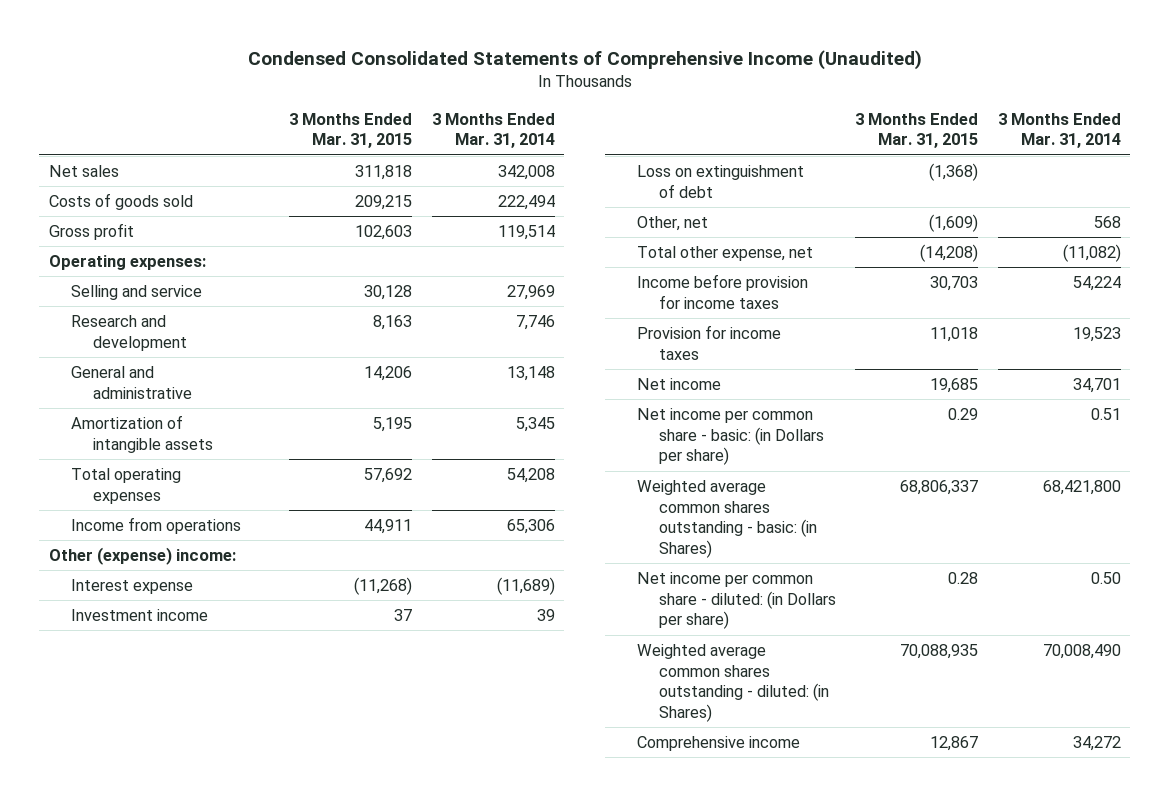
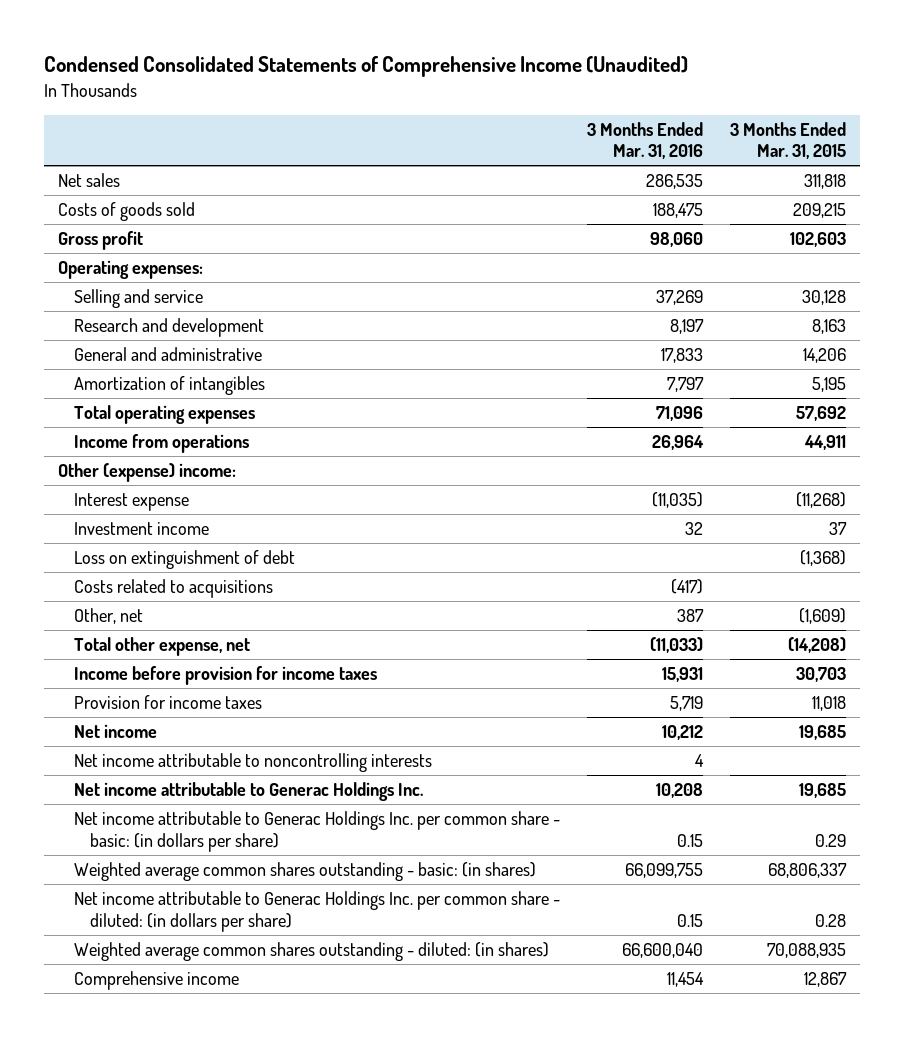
[431,112,555,149] 3 Months Ended Mar. 31, 2014 -> none
none -> [587,121,704,160] 3 Months Ended Mar. 31, 2016
[70,415,214,453] Amortization of intangible assets -> [73,376,265,396] Amortization of intangibles
none -> [73,579,273,599] Costs related to acquisitions
none -> [73,753,432,773] Net income attributable to noncontrolling interests
none -> [73,782,423,802] Net income attributable to Generac Holdings Inc.
[637,408,825,466] Net income per common share - basic: (in Dollars per share) -> [73,811,560,852] Net income attributable to Generac Holdings Inc. per common share - basic: (in dollars per share)
[637,480,818,558] Weighted average common shares outstanding - basic: (in Shares) -> [73,862,536,882] Weighted average common shares outstanding - basic: (in shares)
[637,572,837,630] Net income per common share - diluted: (in Dollars per share) -> [73,891,560,932] Net income attributable to Generac Holdings Inc. per common share - diluted: (in dollars per share)
[637,644,830,722] Weighted average common shares outstanding - diluted: (in Shares) -> [73,942,549,962] Weighted average common shares outstanding - diluted: (in shares)

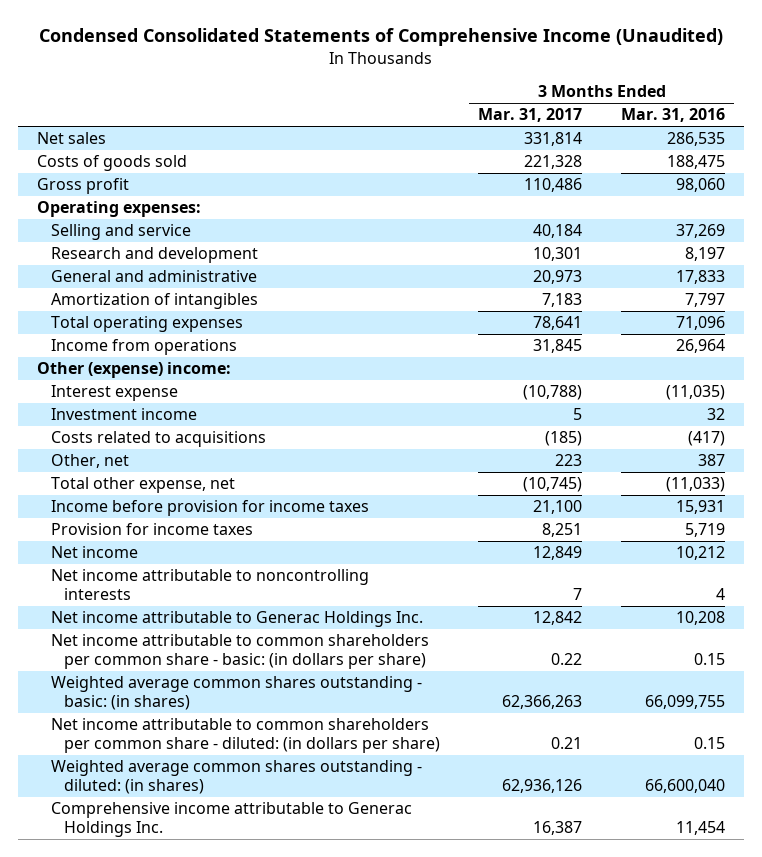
[730,121,847,160] 3 Months Ended Mar. 31, 2015 -> none
none -> [478,108,583,123] Mar. 31, 2017
[73,550,295,570] Loss on extinguishment of debt -> none
[73,811,560,852] Net income attributable to Generac Holdings Inc. per common share - basic: (in dollars per share) -> [50,634,429,669] Net income attributable to common shareholders per common share - basic: (in dollars per share)
[73,891,560,932] Net income attributable to Generac Holdings Inc. per common share - diluted: (in dollars per share) -> [50,718,441,753] Net income attributable to common shareholders per common share - diluted: (in dollars per share)
[73,971,239,991] Comprehensive income -> [50,802,412,837] Comprehensive income attributable to Generac Holdings Inc.

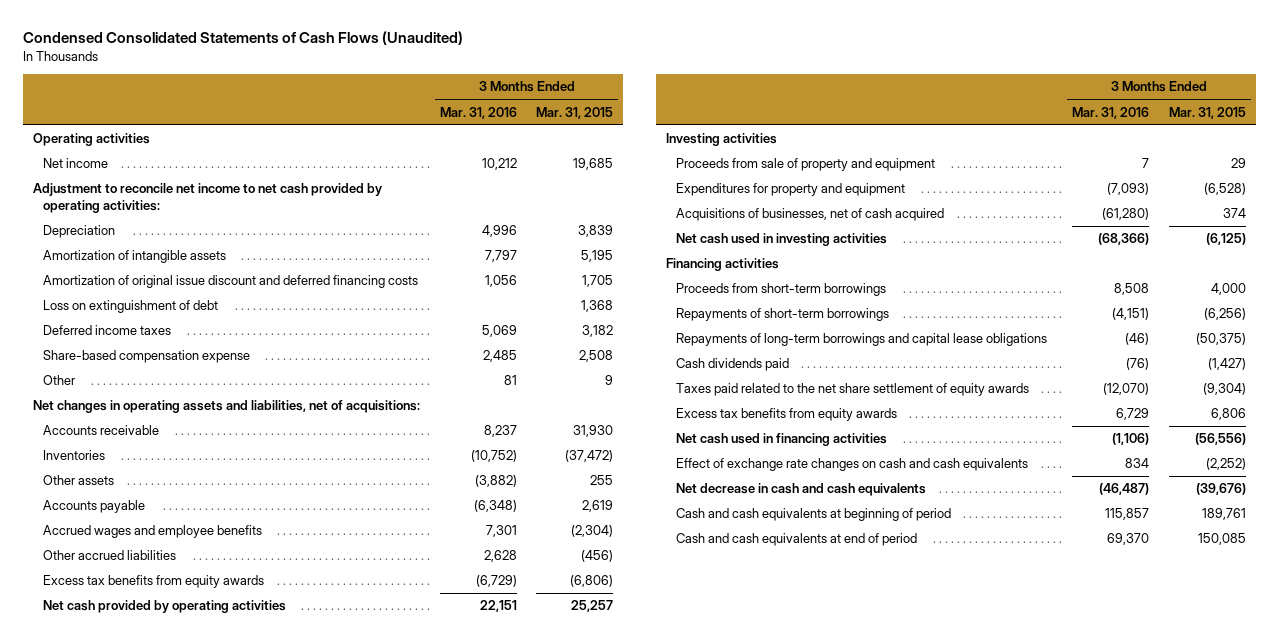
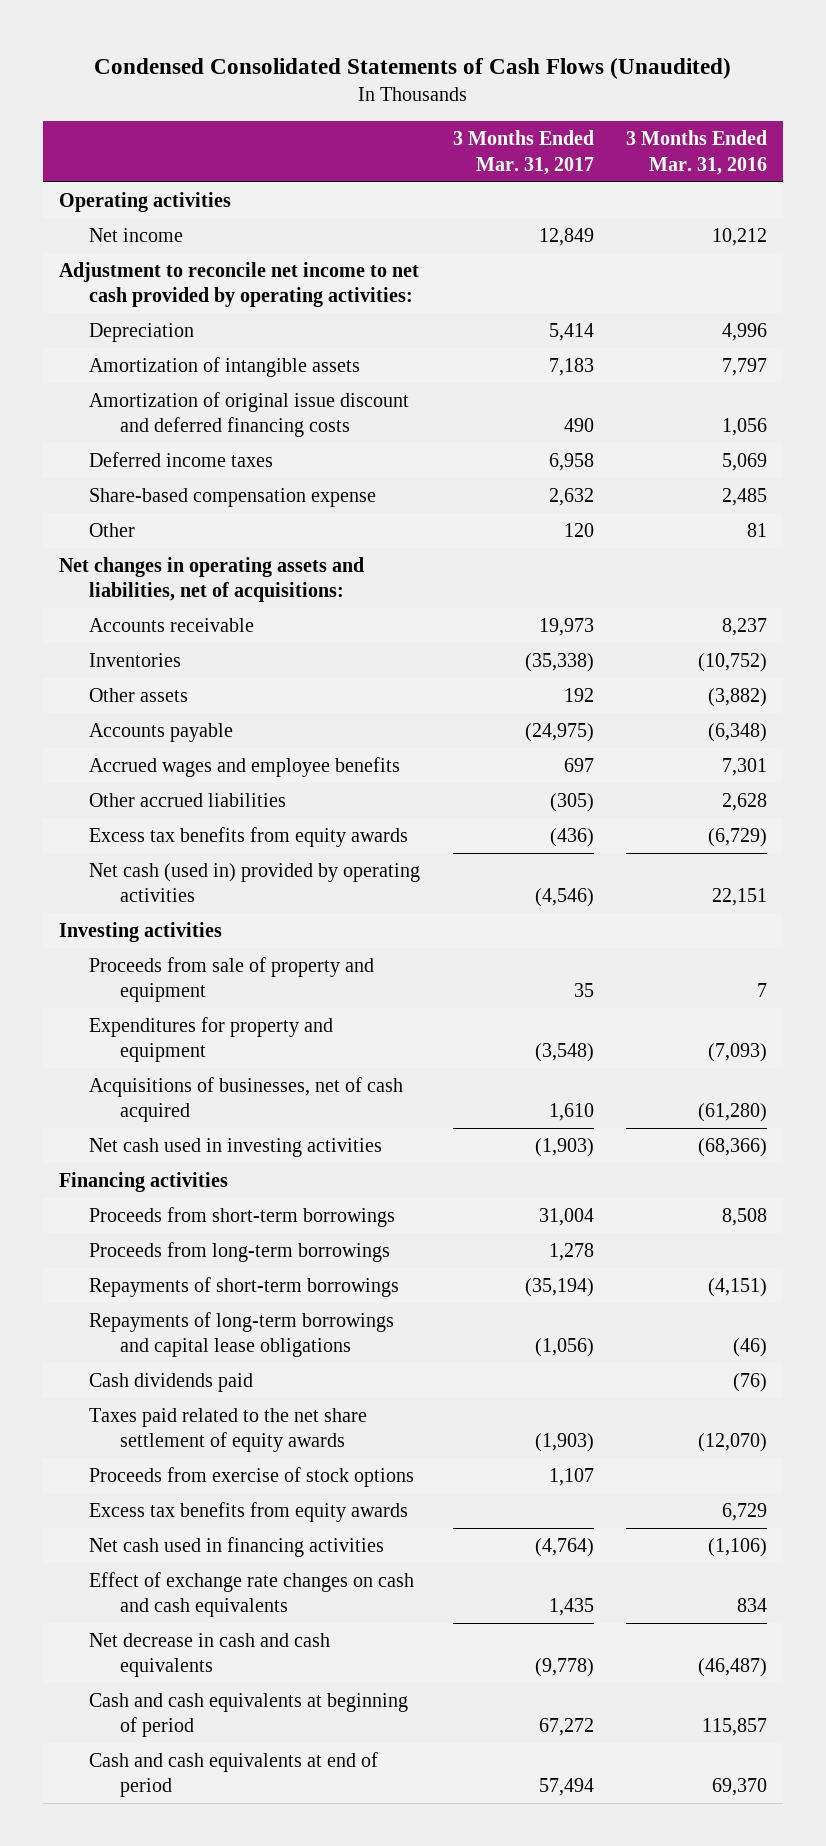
[536,106,614,119] Mar. 31, 2015 -> none
none -> [452,130,594,175] 3 Months Ended Mar. 31, 2017
[43,300,219,314] Loss on extinguishment of debt -> none
[43,600,287,614] Net cash provided by operating activities -> [89,863,421,903] Net cash (used in) provided by operating activities
none -> [89,1242,391,1263] Proceeds from long-term borrowings
none -> [89,1467,415,1488] Proceeds from exercise of stock options

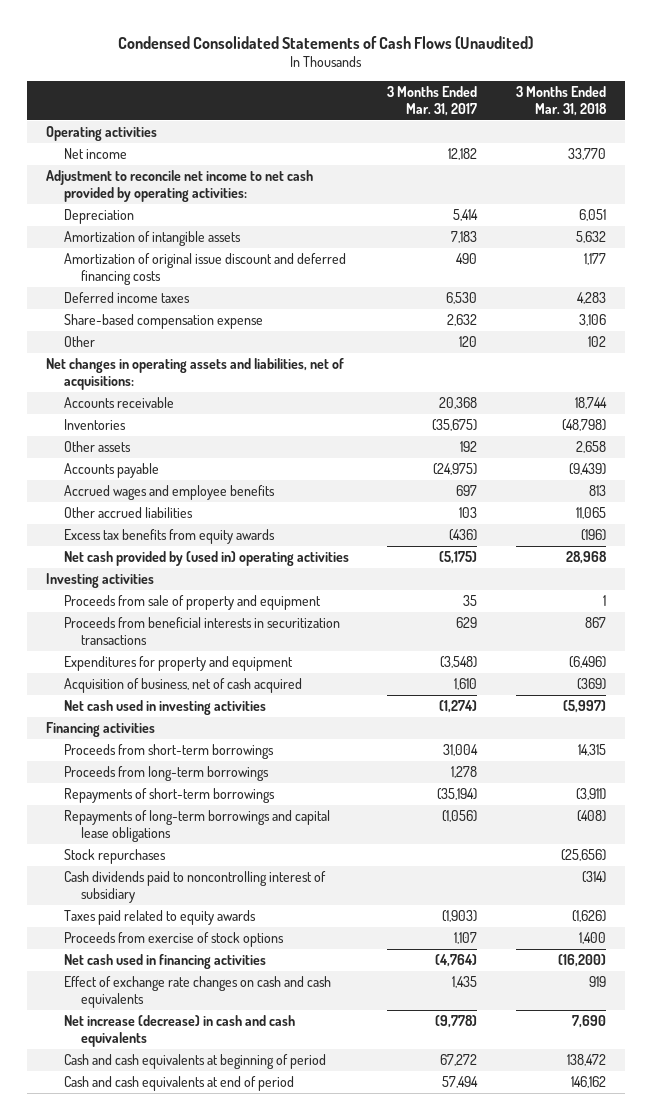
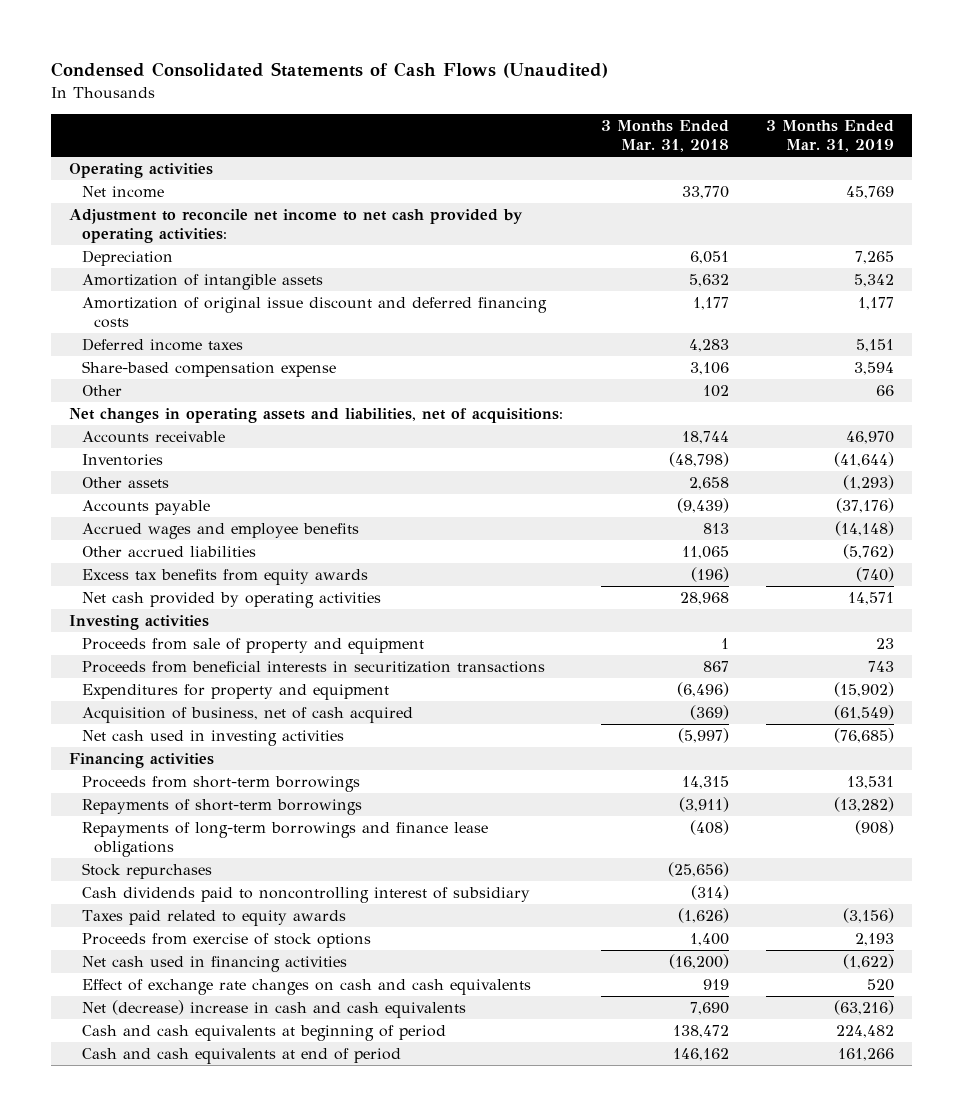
[387,86,478,116] 3 Months Ended Mar. 31, 2017 -> none
none -> [765,120,894,153] 3 Months Ended Mar. 31, 2019
[63,551,349,567] Net cash provided by (used in) operating activities -> [81,592,381,609] Net cash provided by operating activities
[63,766,269,782] Proceeds from long-term borrowings -> none
[63,810,330,842] Repayments of long-term borrowings and capital lease obligations -> [81,822,488,857] Repayments of long-term borrowings and finance lease obligations
[63,1015,295,1047] Net increase (decrease) in cash and cash equivalents -> [81,1000,466,1019] Net (decrease) increase in cash and cash equivalents

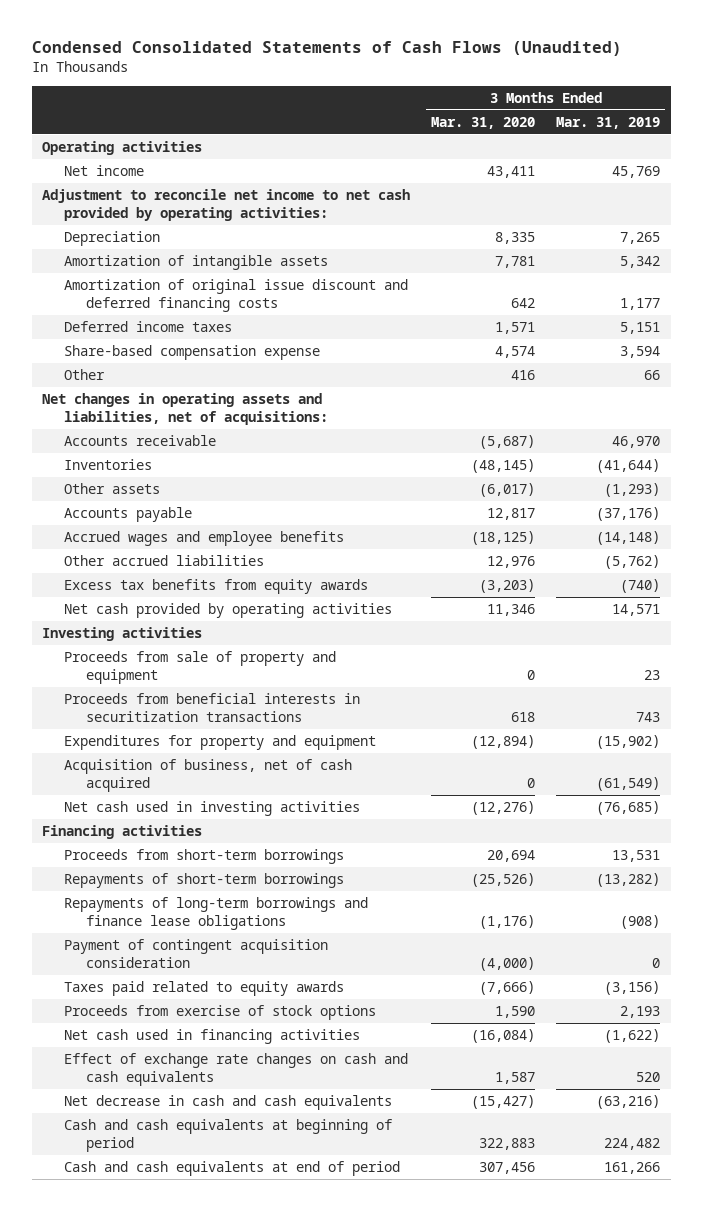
[600,120,729,153] 3 Months Ended Mar. 31, 2018 -> none
none -> [431,116,536,129] Mar. 31, 2020
[81,863,212,880] Stock repurchases -> none
[81,887,530,904] Cash dividends paid to noncontrolling interest of subsidiary -> none
none -> [64,938,329,968] Payment of contingent acquisition consideration
[81,1000,466,1019] Net (decrease) increase in cash and cash equivalents -> [64,1094,393,1110] Net decrease in cash and cash equivalents

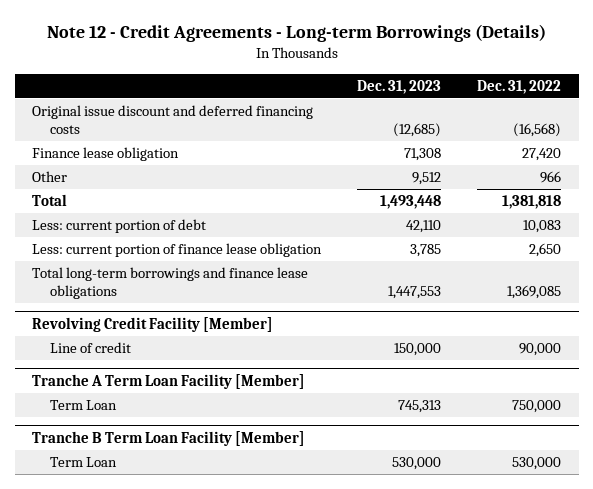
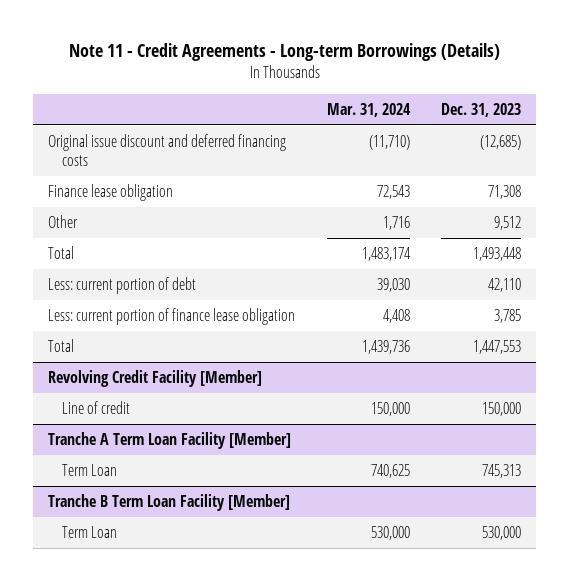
[46,24,546,43] Note 12 - Credit Agreements - Long-term Borrowings (Details) -> [68,43,500,62] Note 11 - Credit Agreements - Long-term Borrowings (Details)
[476,79,561,94] Dec. 31, 2022 -> none
none -> [326,102,411,117] Mar. 31, 2024
[32,267,309,299] Total long-term borrowings and finance lease obligations -> [48,339,75,353] Total

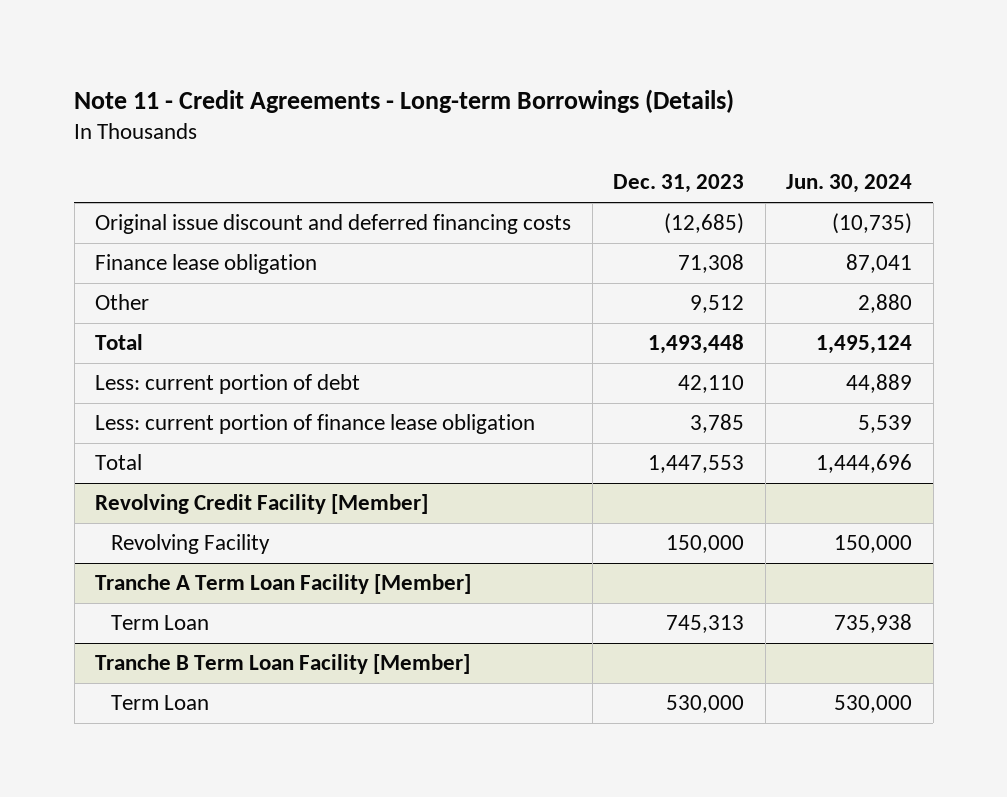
[326,102,411,117] Mar. 31, 2024 -> none
none -> [786,174,913,194] Jun. 30, 2024
[62,401,131,415] Line of credit -> [111,534,271,555] Revolving Facility

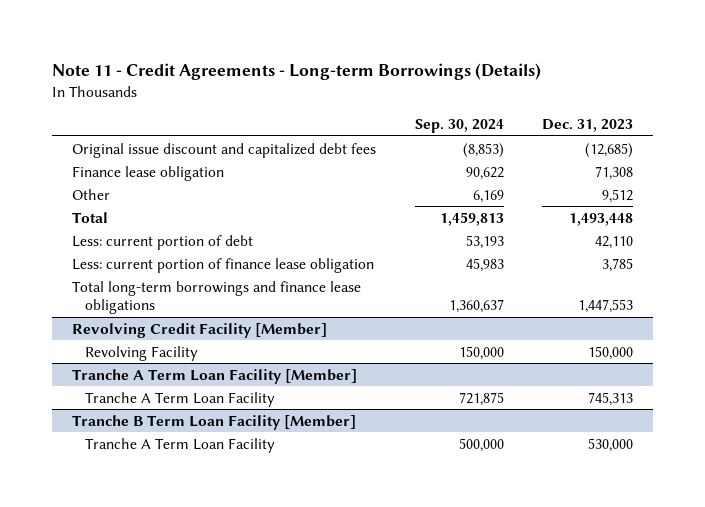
[786,174,913,194] Jun. 30, 2024 -> none
none -> [414,119,504,134] Sep. 30, 2024
[95,214,572,235] Original issue discount and deferred financing costs -> [71,142,376,158] Original issue discount and capitalized debt fees
[95,454,143,471] Total -> [71,280,361,314] Total long-term borrowings and finance lease obligations
[111,615,210,631] Term Loan -> [84,391,275,407] Tranche A Term Loan Facility
[111,695,210,711] Term Loan -> [84,437,275,453] Tranche A Term Loan Facility

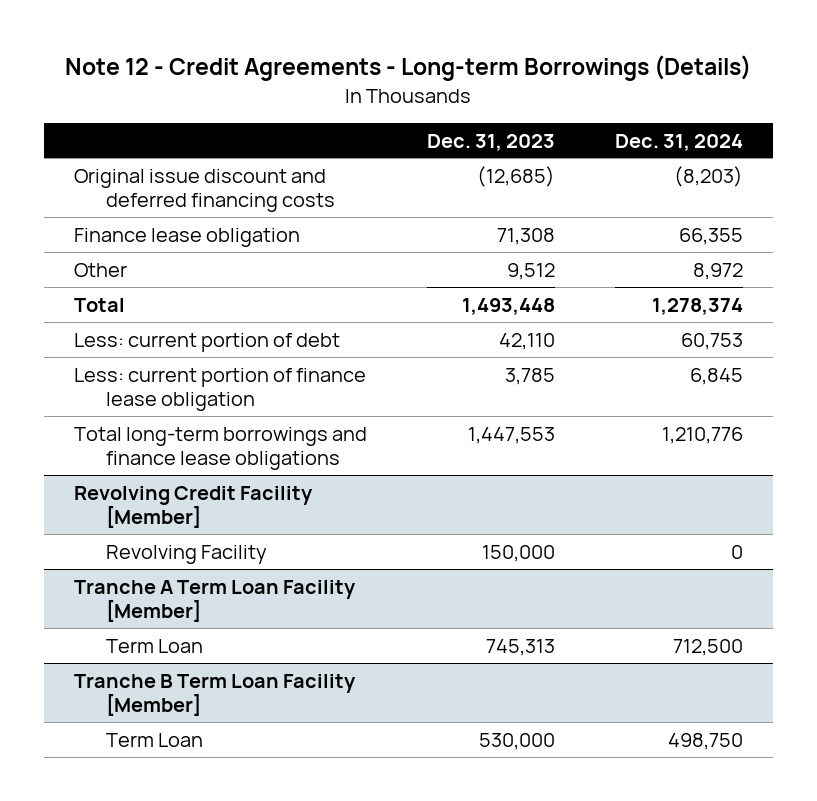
[52,63,542,81] Note 11 - Credit Agreements - Long-term Borrowings (Details) -> [65,55,752,82] Note 12 - Credit Agreements - Long-term Borrowings (Details)
[414,119,504,134] Sep. 30, 2024 -> none
none -> [614,133,743,151] Dec. 31, 2024
[71,142,376,158] Original issue discount and capitalized debt fees -> [74,168,336,213] Original issue discount and deferred financing costs
[84,391,275,407] Tranche A Term Loan Facility -> [106,638,204,653] Term Loan
[84,437,275,453] Tranche A Term Loan Facility -> [106,732,204,747] Term Loan

